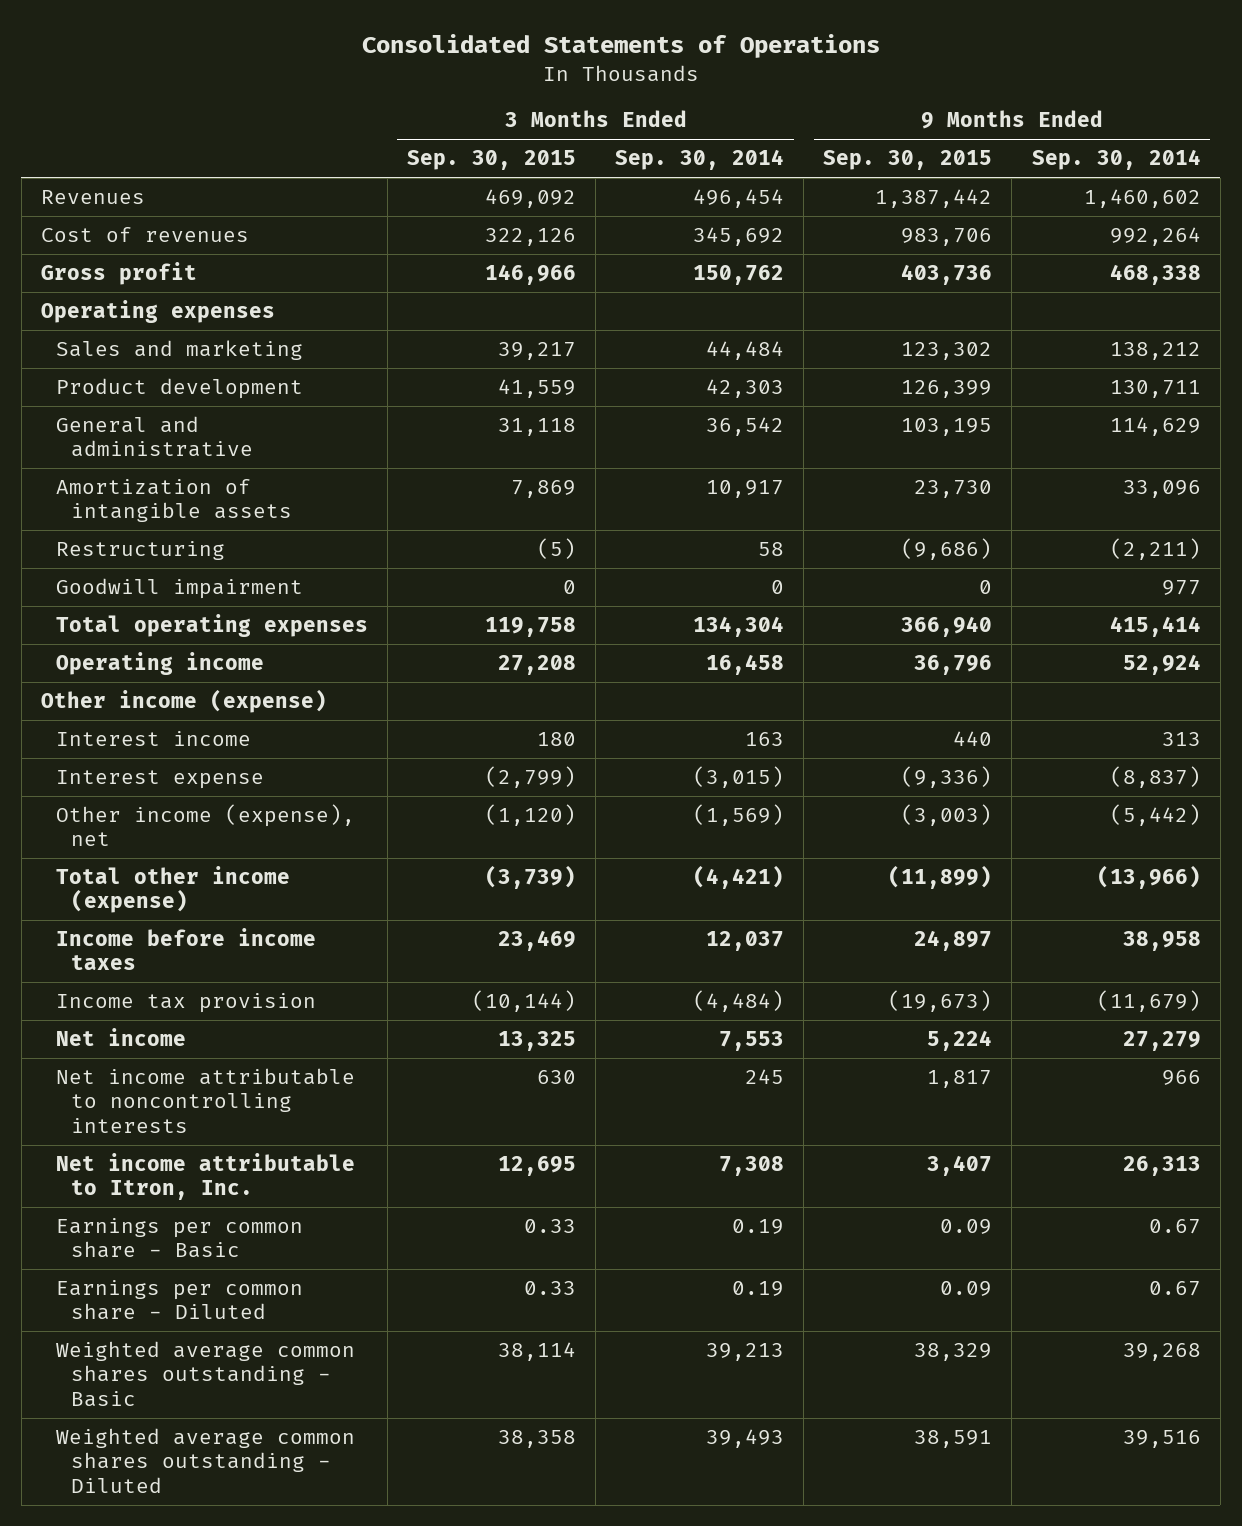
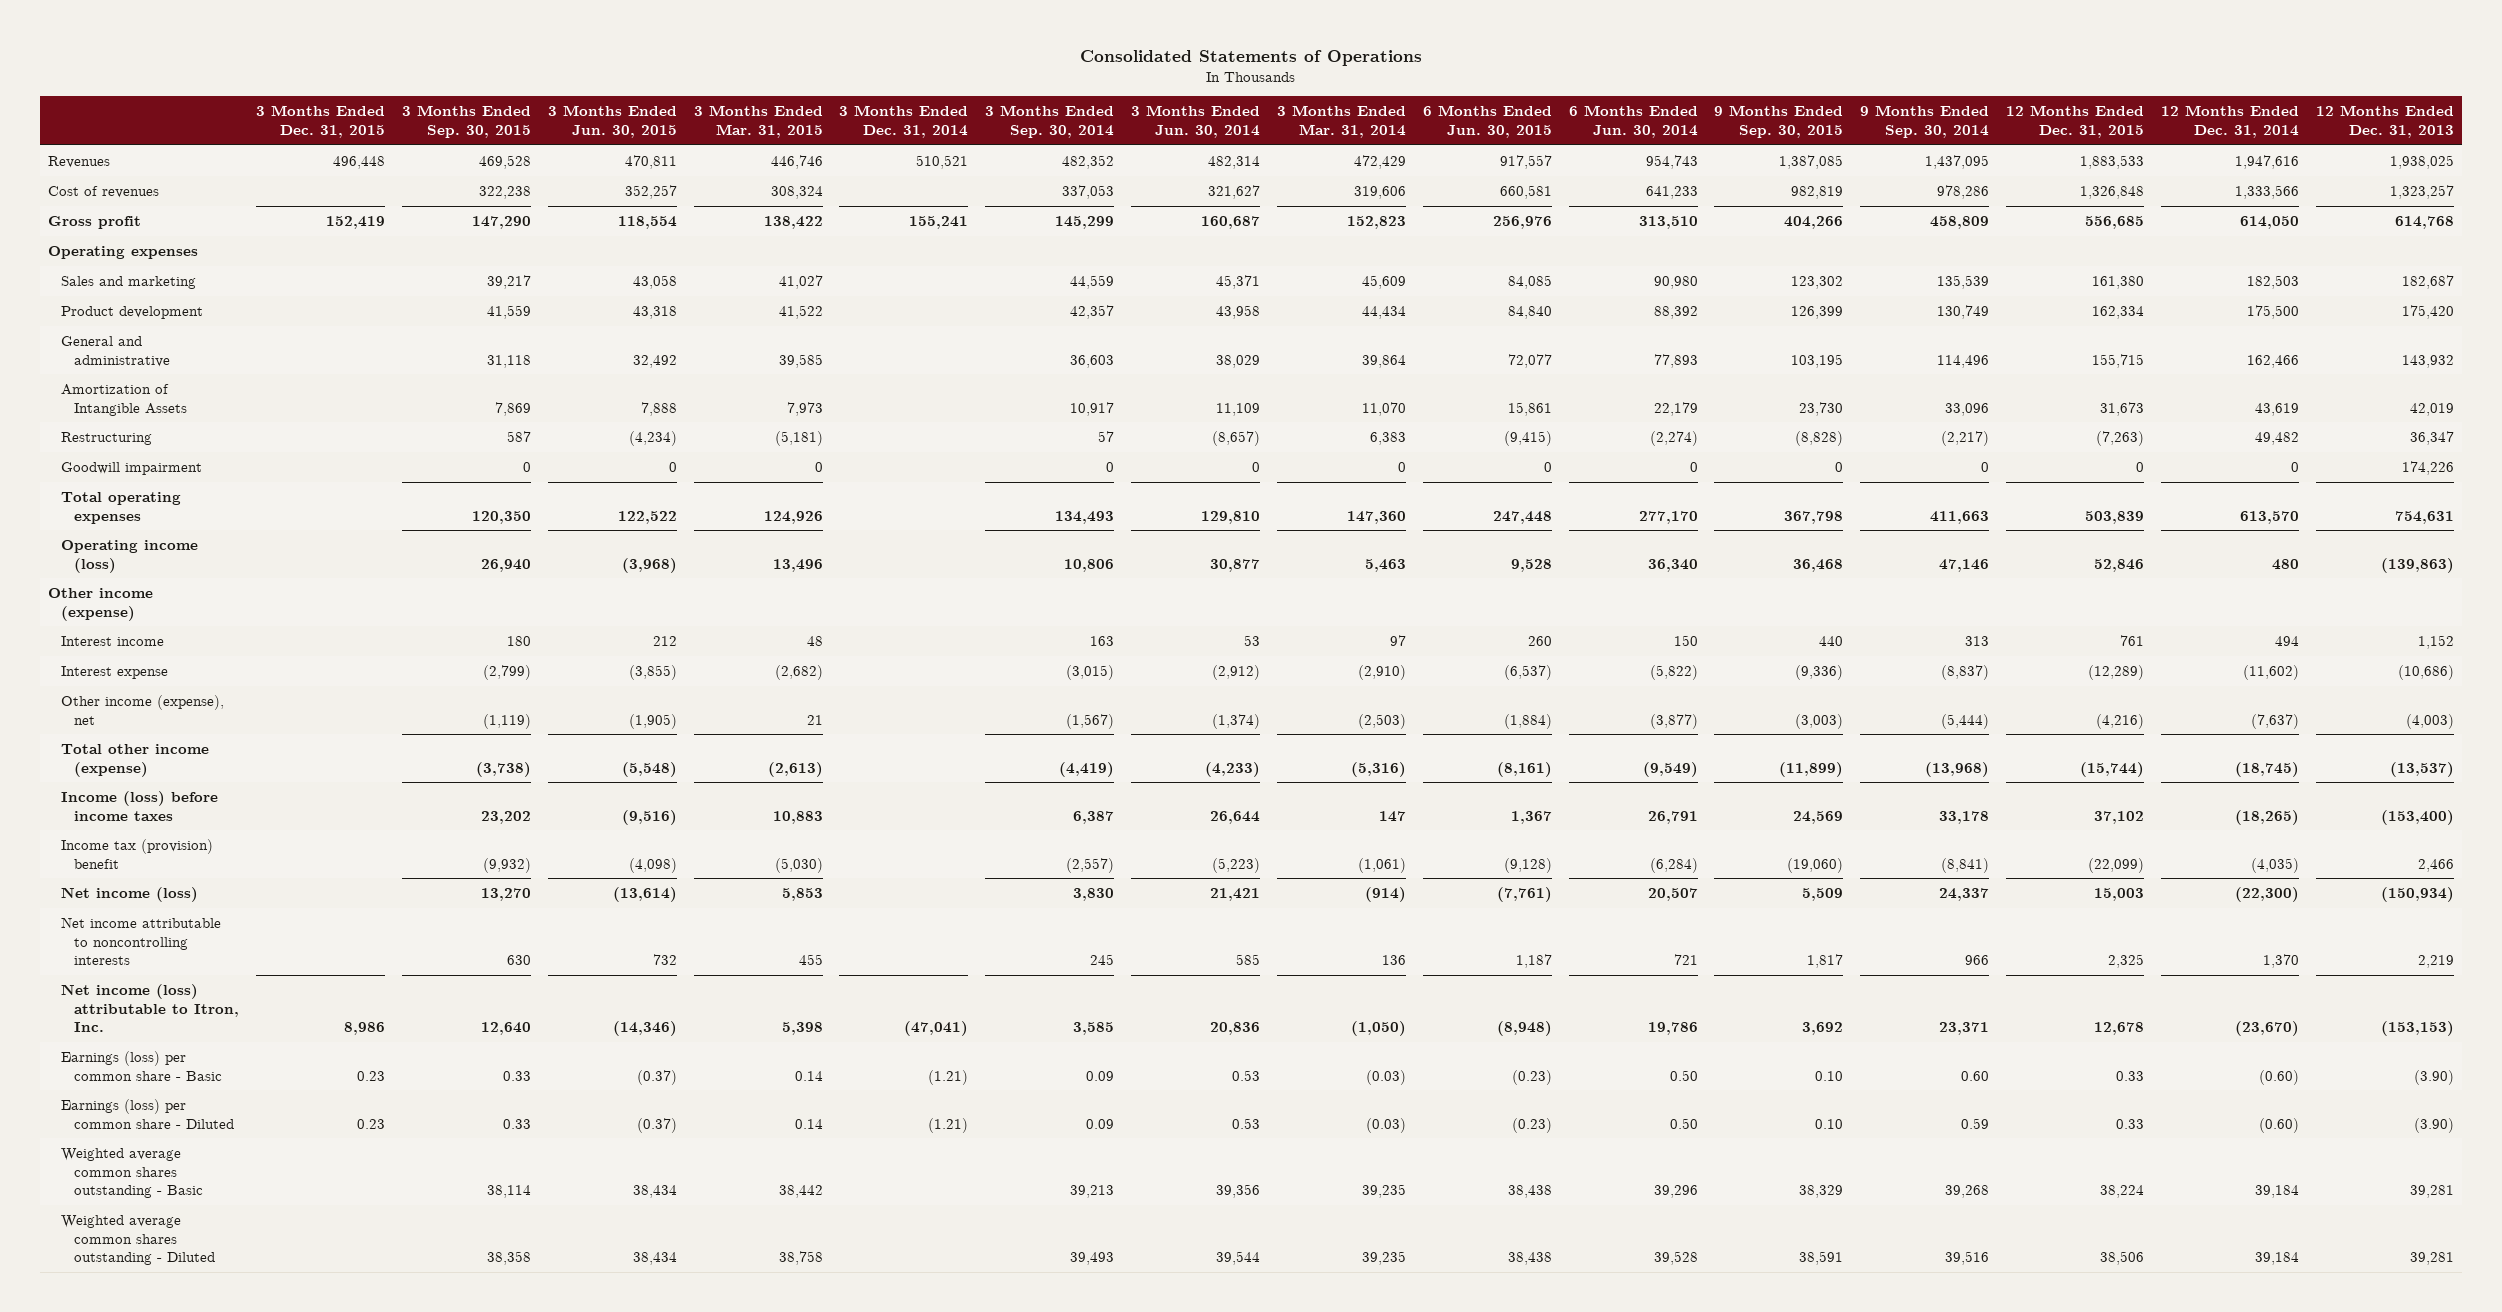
none -> [256,105,386,139] 3 Months Ended Dec. 31, 2015
none -> [547,105,677,139] 3 Months Ended Jun. 30, 2015
none -> [693,105,823,139] 3 Months Ended Mar. 31, 2015
none -> [839,105,969,139] 3 Months Ended Dec. 31, 2014
none -> [1131,105,1261,139] 3 Months Ended Jun. 30, 2014
none -> [1276,105,1406,139] 3 Months Ended Mar. 31, 2014
none -> [1422,105,1552,139] 6 Months Ended Jun. 30, 2015
none -> [1568,105,1698,139] 6 Months Ended Jun. 30, 2014
none -> [2006,105,2145,139] 12 Months Ended Dec. 31, 2015
none -> [2160,105,2299,139] 12 Months Ended Dec. 31, 2014
none -> [2315,105,2454,139] 12 Months Ended Dec. 31, 2013
[484,189,576,209] 469,092 -> [478,154,531,169] 469,528
[693,189,785,209] 496,454 -> [1062,154,1115,169] 482,352
[875,189,993,209] 1,387,442 -> [1779,154,1844,169] 1,387,085
[1083,189,1201,209] 1,460,602 -> [1925,154,1990,169] 1,437,095
[484,228,576,247] 322,126 -> [478,185,531,199] 322,238
[693,227,785,247] 345,692 -> [1062,184,1115,199] 337,053
[901,228,993,247] 983,706 -> [1791,185,1844,199] 982,819
[1109,227,1201,247] 992,264 -> [1937,184,1990,199] 978,286
[484,264,576,286] 146,966 -> [471,215,531,229] 147,290
[693,265,785,286] 150,762 -> [1055,215,1115,229] 145,299
[901,264,993,286] 403,736 -> [1784,215,1844,229] 404,266
[1109,264,1201,286] 468,338 -> [1930,215,1990,229] 458,809
[706,341,785,361] 44,484 -> [1070,274,1115,289] 44,559
[1109,342,1201,361] 138,212 -> [1937,274,1990,289] 135,539
[706,379,785,399] 42,303 -> [1070,304,1115,319] 42,357
[1109,380,1201,399] 130,711 -> [1937,304,1990,319] 130,749
[706,417,785,437] 36,542 -> [1070,354,1115,368] 36,603
[1109,417,1201,437] 114,629 -> [1937,354,1990,368] 114,496
[55,479,292,523] Amortization of intangible assets -> [61,383,188,416] Amortization of Intangible Assets
[536,538,576,560] (5) -> [506,430,531,442] 587
[758,542,785,557] 58 -> [1098,430,1115,442] 57
[901,538,993,561] (9,686) -> [1795,430,1844,446] (8,828)
[1109,538,1201,561] (2,211) -> [1941,430,1990,446] (2,217)
[1161,580,1201,596] 977 -> [1981,461,1990,472] 0
[484,617,576,638] 119,758 -> [471,510,531,524] 120,350
[693,616,785,638] 134,304 -> [1055,510,1115,524] 134,493
[901,616,993,638] 366,940 -> [1784,510,1844,524] 367,798
[1109,616,1201,638] 415,414 -> [1930,510,1990,524] 411,663
[55,652,264,676] Operating income -> [61,539,199,573] Operating income (loss)
[497,655,576,676] 27,208 -> [480,558,531,572] 26,940
[706,654,785,676] 16,458 -> [1064,558,1115,572] 10,806
[914,655,993,676] 36,796 -> [1793,558,1844,572] 36,468
[1122,654,1201,676] 52,924 -> [1939,558,1990,572] 47,146
[484,804,576,827] (1,120) -> [482,713,531,729] (1,119)
[693,804,785,827] (1,569) -> [1066,713,1115,729] (1,567)
[1109,804,1201,827] (5,442) -> [1941,713,1990,729] (5,444)
[484,865,576,890] (3,739) -> [475,761,531,777] (3,738)
[693,865,785,890] (4,421) -> [1059,761,1115,777] (4,419)
[1096,865,1201,890] (13,966) -> [1925,761,1990,777] (13,968)
[55,928,316,971] Income before income taxes -> [61,790,219,821] Income (loss) before income taxes
[497,930,576,952] 23,469 -> [480,810,531,824] 23,202
[706,931,785,952] 12,037 -> [1073,810,1115,824] 6,387
[914,930,993,952] 24,897 -> [1793,810,1844,824] 24,569
[1122,931,1201,952] 38,958 -> [1939,810,1990,824] 33,178
[55,993,316,1014] Income tax provision -> [61,838,214,869] Income tax (provision) benefit
[471,990,576,1013] (10,144) -> [482,857,531,873] (9,932)
[693,990,785,1013] (4,484) -> [1066,857,1115,873] (2,557)
[888,990,993,1013] (19,673) -> [1787,857,1844,873] (19,060)
[1096,990,1201,1013] (11,679) -> [1941,857,1990,873] (8,841)
[55,1028,186,1047] Net income -> [61,886,199,902] Net income (loss)
[497,1031,576,1052] 13,325 -> [480,887,531,901] 13,270
[719,1031,785,1052] 7,553 -> [1073,887,1115,901] 3,830
[927,1030,993,1052] 5,224 -> [1802,887,1844,901] 5,509
[1122,1031,1201,1052] 27,279 -> [1939,887,1990,901] 24,337
[55,1153,355,1201] Net income attributable to Itron, Inc. -> [61,983,240,1033] Net income (loss) attributable to Itron, Inc.
[497,1156,576,1177] 12,695 -> [480,1022,531,1036] 12,640
[719,1156,785,1177] 7,308 -> [1073,1022,1115,1036] 3,585
[927,1155,993,1177] 3,407 -> [1802,1022,1844,1036] 3,692
[1122,1156,1201,1177] 26,313 -> [1939,1022,1990,1036] 23,371
[55,1218,303,1259] Earnings per common share - Basic -> [61,1050,223,1081] Earnings (loss) per common share - Basic
[732,1219,785,1235] 0.19 -> [1086,1070,1115,1081] 0.09
[940,1219,993,1235] 0.09 -> [1815,1070,1844,1081] 0.10
[1148,1219,1201,1235] 0.67 -> [1961,1070,1990,1081] 0.60
[55,1280,303,1321] Earnings per common share - Diluted -> [61,1098,235,1129] Earnings (loss) per common share - Diluted
[732,1281,785,1297] 0.19 -> [1086,1118,1115,1129] 0.09
[940,1281,993,1297] 0.09 -> [1815,1118,1844,1129] 0.10
[1148,1281,1201,1297] 0.67 -> [1961,1117,1990,1129] 0.59

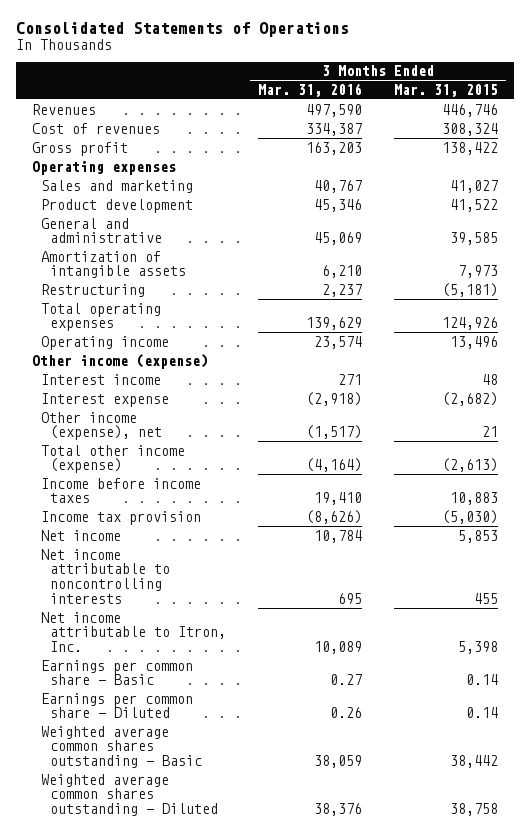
[256,105,386,139] 3 Months Ended Dec. 31, 2015 -> none
[401,105,531,139] 3 Months Ended Sep. 30, 2015 -> none
[547,105,677,139] 3 Months Ended Jun. 30, 2015 -> none
[839,105,969,139] 3 Months Ended Dec. 31, 2014 -> none
[985,105,1115,139] 3 Months Ended Sep. 30, 2014 -> none
[1131,105,1261,139] 3 Months Ended Jun. 30, 2014 -> none
[1276,105,1406,139] 3 Months Ended Mar. 31, 2014 -> none
[1422,105,1552,139] 6 Months Ended Jun. 30, 2015 -> none
[1568,105,1698,139] 6 Months Ended Jun. 30, 2014 -> none
[1714,105,1844,139] 9 Months Ended Sep. 30, 2015 -> none
[1860,105,1990,139] 9 Months Ended Sep. 30, 2014 -> none
[2006,105,2145,139] 12 Months Ended Dec. 31, 2015 -> none
[2160,105,2299,139] 12 Months Ended Dec. 31, 2014 -> none
[2315,105,2454,139] 12 Months Ended Dec. 31, 2013 -> none
none -> [257,83,362,98] Mar. 31, 2016
[61,383,188,416] Amortization of Intangible Assets -> [40,250,187,279] Amortization of intangible assets
[61,461,203,475] Goodwill impairment -> none
[61,539,199,573] Operating income (loss) -> [40,335,169,350] Operating income
[61,790,219,821] Income (loss) before income taxes -> [40,477,201,504] Income before income taxes
[61,838,214,869] Income tax (provision) benefit -> [40,510,201,525] Income tax provision
[61,886,199,902] Net income (loss) -> [40,529,121,541] Net income
[61,983,240,1033] Net income (loss) attributable to Itron, Inc. -> [40,611,227,653] Net income attributable to Itron, Inc.
[61,1050,223,1081] Earnings (loss) per common share - Basic -> [40,659,193,686] Earnings per common share - Basic
[61,1098,235,1129] Earnings (loss) per common share - Diluted -> [40,692,193,719] Earnings per common share - Diluted

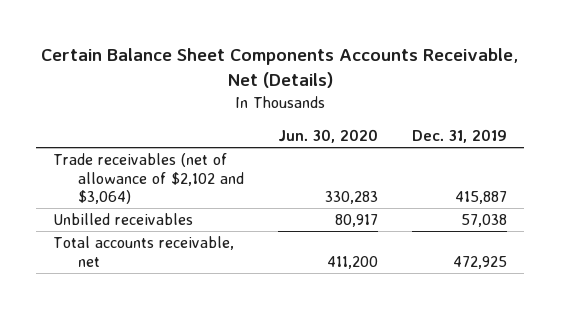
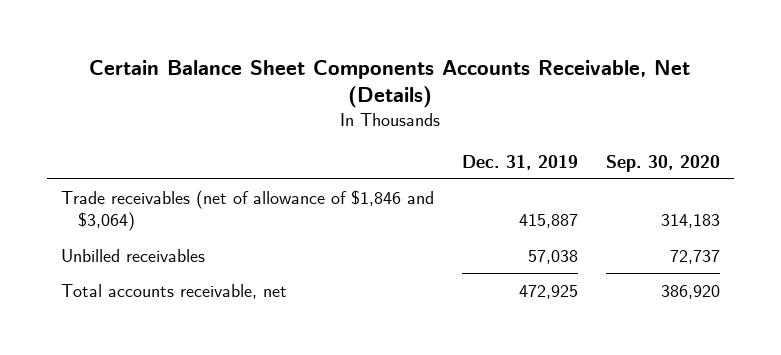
[278,129,379,144] Jun. 30, 2020 -> none
none -> [605,154,720,172] Sep. 30, 2020
[53,153,245,205] Trade receivables (net of allowance of $2,102 and $3,064) -> [60,189,434,232] Trade receivables (net of allowance of $1,846 and $3,064)

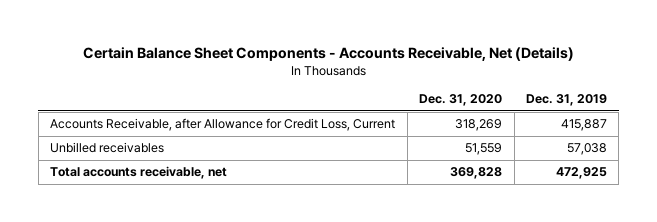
[89,59,691,109] Certain Balance Sheet Components Accounts Receivable, Net (Details) -> [82,46,574,61] Certain Balance Sheet Components - Accounts Receivable, Net (Details)
[605,154,720,172] Sep. 30, 2020 -> none
none -> [419,94,503,107] Dec. 31, 2020
[60,189,434,232] Trade receivables (net of allowance of $1,846 and $3,064) -> [50,118,396,132] Accounts Receivable, after Allowance for Credit Loss, Current

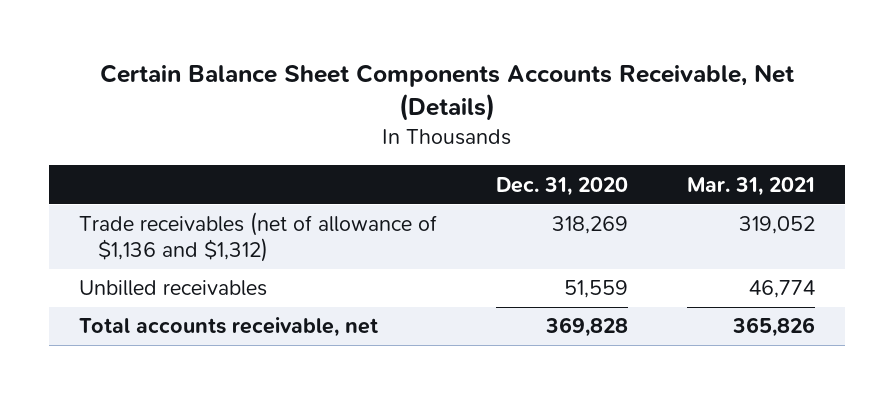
[82,46,574,61] Certain Balance Sheet Components - Accounts Receivable, Net (Details) -> [99,64,795,122] Certain Balance Sheet Components Accounts Receivable, Net (Details)
[525,94,607,107] Dec. 31, 2019 -> none
none -> [686,176,815,196] Mar. 31, 2021
[50,118,396,132] Accounts Receivable, after Allowance for Credit Loss, Current -> [78,212,437,263] Trade receivables (net of allowance of $1,136 and $1,312)

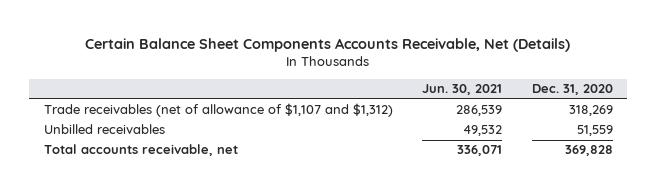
[686,176,815,196] Mar. 31, 2021 -> none
none -> [422,84,503,96] Jun. 30, 2021
[78,212,437,263] Trade receivables (net of allowance of $1,136 and $1,312) -> [43,103,393,118] Trade receivables (net of allowance of $1,107 and $1,312)

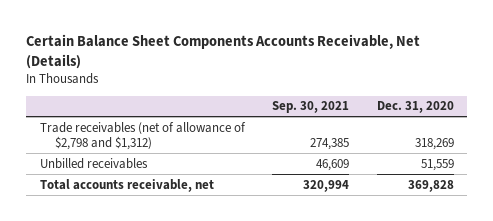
[422,84,503,96] Jun. 30, 2021 -> none
none -> [272,101,350,114] Sep. 30, 2021
[43,103,393,118] Trade receivables (net of allowance of $1,107 and $1,312) -> [39,121,246,150] Trade receivables (net of allowance of $2,798 and $1,312)

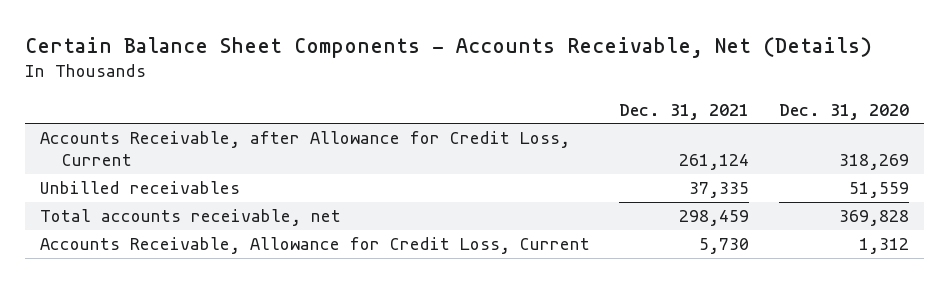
[25,33,420,69] Certain Balance Sheet Components Accounts Receivable, Net (Details) -> [25,37,873,59] Certain Balance Sheet Components - Accounts Receivable, Net (Details)
[272,101,350,114] Sep. 30, 2021 -> none
none -> [619,103,750,120] Dec. 31, 2021
[39,121,246,150] Trade receivables (net of allowance of $2,798 and $1,312) -> [39,131,570,167] Accounts Receivable, after Allowance for Credit Loss, Current
none -> [39,237,590,255] Accounts Receivable, Allowance for Credit Loss, Current

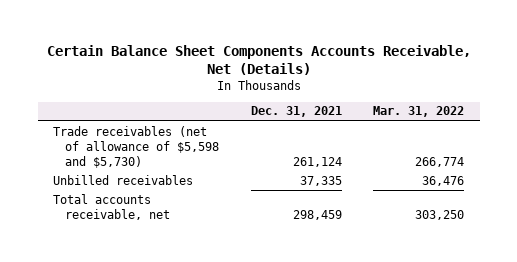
[25,37,873,59] Certain Balance Sheet Components - Accounts Receivable, Net (Details) -> [46,44,471,76] Certain Balance Sheet Components Accounts Receivable, Net (Details)
[778,103,909,120] Dec. 31, 2020 -> none
none -> [372,106,464,118] Mar. 31, 2022
[39,131,570,167] Accounts Receivable, after Allowance for Credit Loss, Current -> [53,125,220,169] Trade receivables (net of allowance of $5,598 and $5,730)
[39,237,590,255] Accounts Receivable, Allowance for Credit Loss, Current -> none

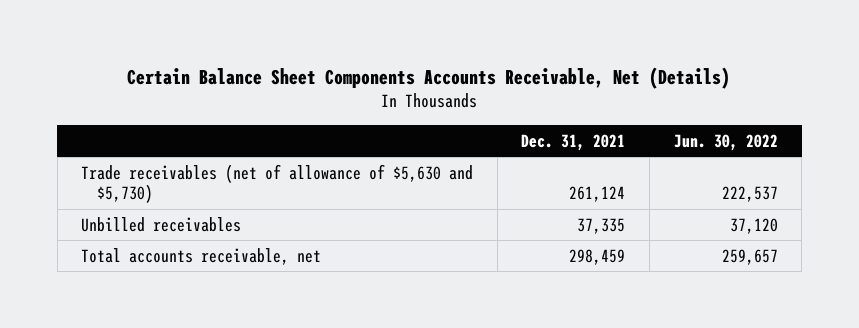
[372,106,464,118] Mar. 31, 2022 -> none
none -> [673,133,778,151] Jun. 30, 2022
[53,125,220,169] Trade receivables (net of allowance of $5,598 and $5,730) -> [81,163,474,203] Trade receivables (net of allowance of $5,630 and $5,730)

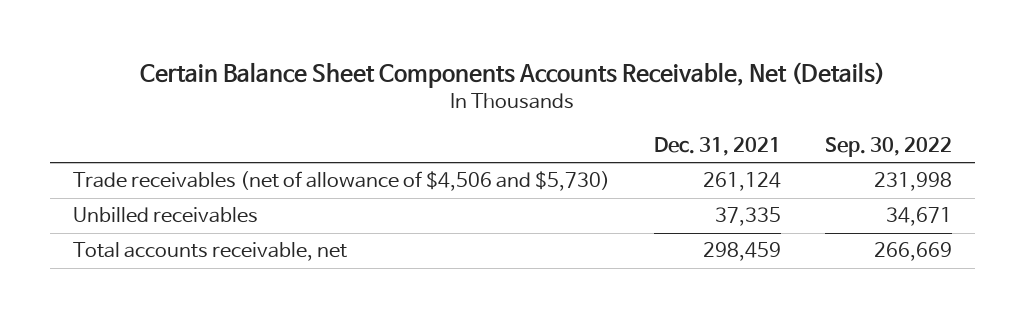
[673,133,778,151] Jun. 30, 2022 -> none
none -> [825,137,953,158] Sep. 30, 2022
[81,163,474,203] Trade receivables (net of allowance of $5,630 and $5,730) -> [72,171,610,192] Trade receivables (net of allowance of $4,506 and $5,730)

